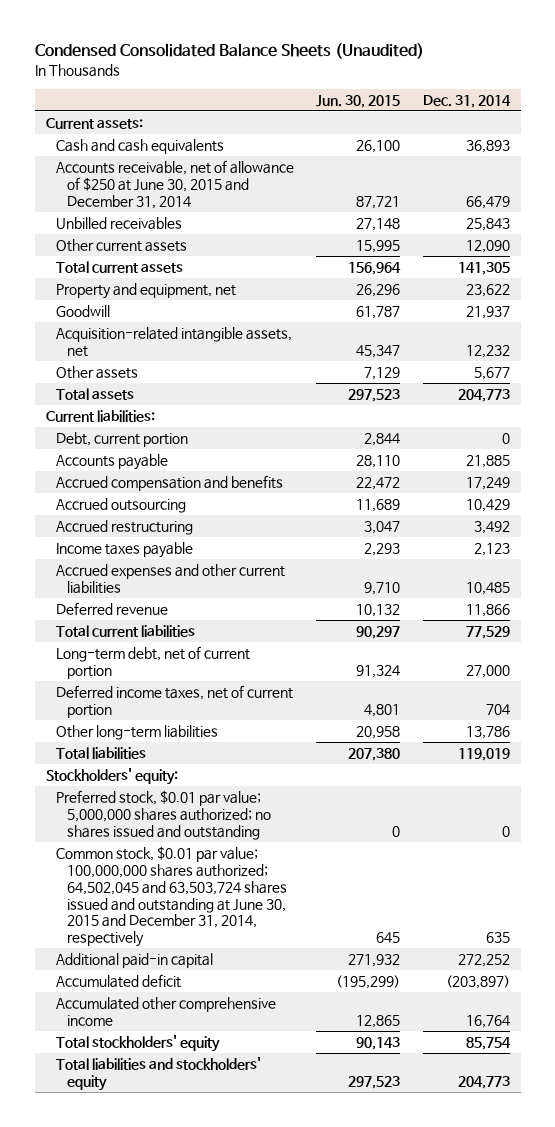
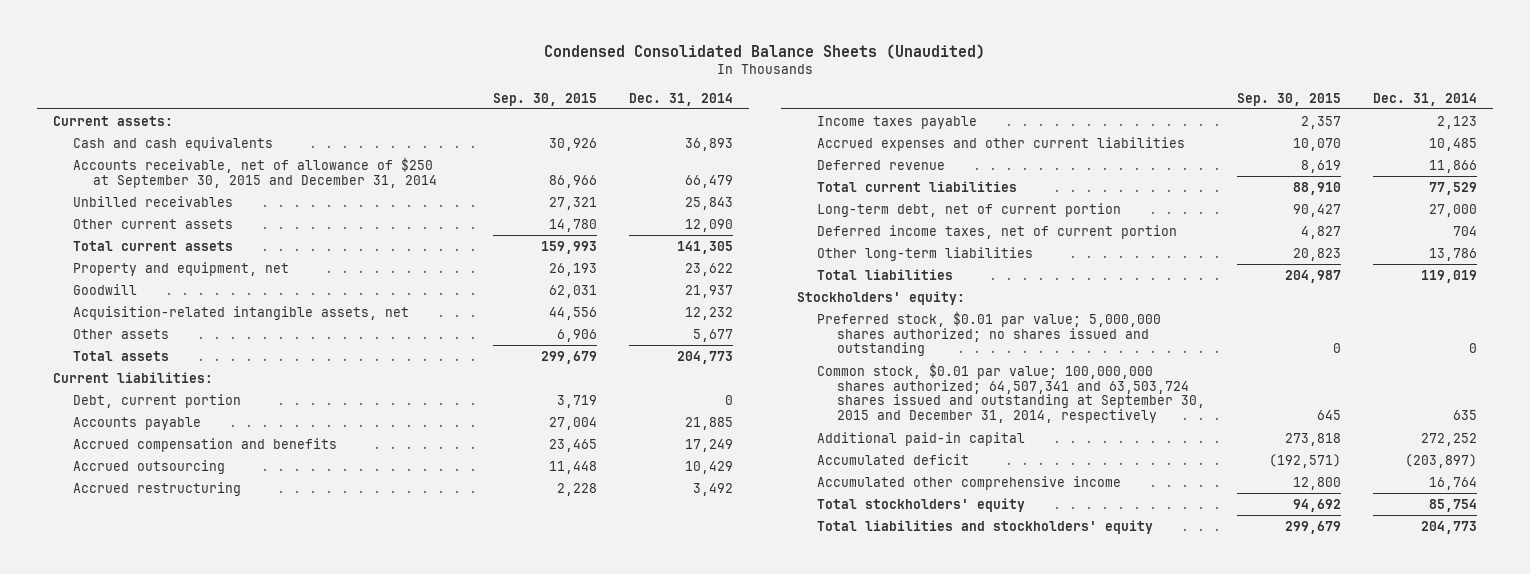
[316,94,401,108] Jun. 30, 2015 -> none
none -> [493,92,598,106] Sep. 30, 2015
[56,159,295,209] Accounts receivable, net of allowance of $250 at June 30, 2015 and December 31, 2014 -> [73,156,438,188] Accounts receivable, net of allowance of $250 at September 30, 2015 and December 31, 2014
[56,845,287,948] Common stock, $0.01 par value; 100,000,000 shares authorized; 64,502,045 and 63,503,724 shares issued and outstanding at June 30, 2015 and December 31, 2014, respectively -> [816,362,1206,424] Common stock, $0.01 par value; 100,000,000 shares authorized; 64,507,341 and 63,503,724 shares issued and outstanding at September 30, 2015 and December 31, 2014, respectively

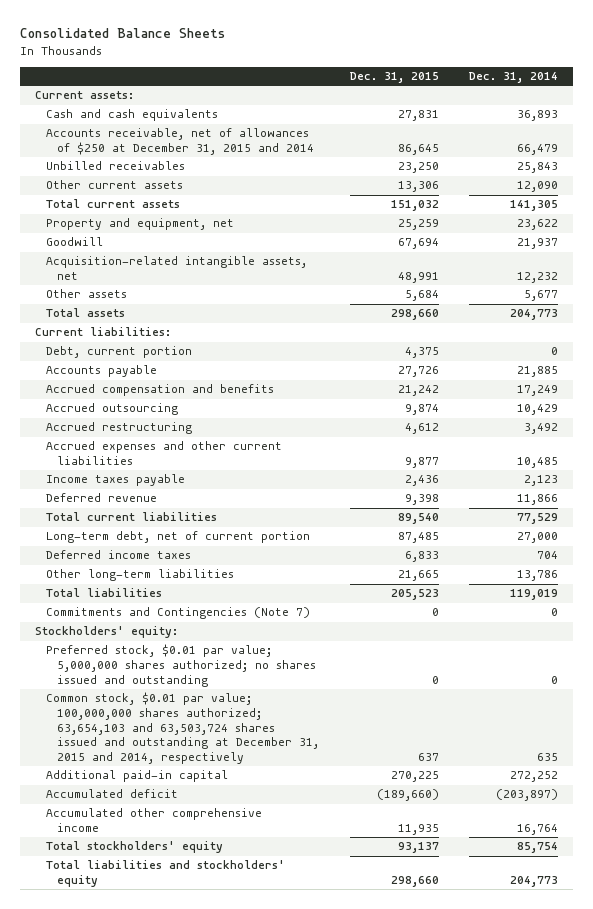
[543,43,985,59] Condensed Consolidated Balance Sheets (Unaudited) -> [19,28,225,39] Consolidated Balance Sheets
[493,92,598,106] Sep. 30, 2015 -> none
none -> [349,71,439,83] Dec. 31, 2015
[73,156,438,188] Accounts receivable, net of allowance of $250 at September 30, 2015 and December 31, 2014 -> [46,128,315,156] Accounts receivable, net of allowances of $250 at December 31, 2015 and 2014
[816,115,977,129] Income taxes payable -> [46,474,186,487] Income taxes payable
[816,224,1177,239] Deferred income taxes, net of current portion -> [46,550,192,560] Deferred income taxes
none -> [46,607,311,620] Commitments and Contingencies (Note 7)
[816,362,1206,424] Common stock, $0.01 par value; 100,000,000 shares authorized; 64,507,341 and 63,503,724 shares issued and outstanding at September 30, 2015 and December 31, 2014, respectively -> [46,692,320,764] Common stock, $0.01 par value; 100,000,000 shares authorized; 63,654,103 and 63,503,724 shares issued and outstanding at December 31, 2015 and 2014, respectively

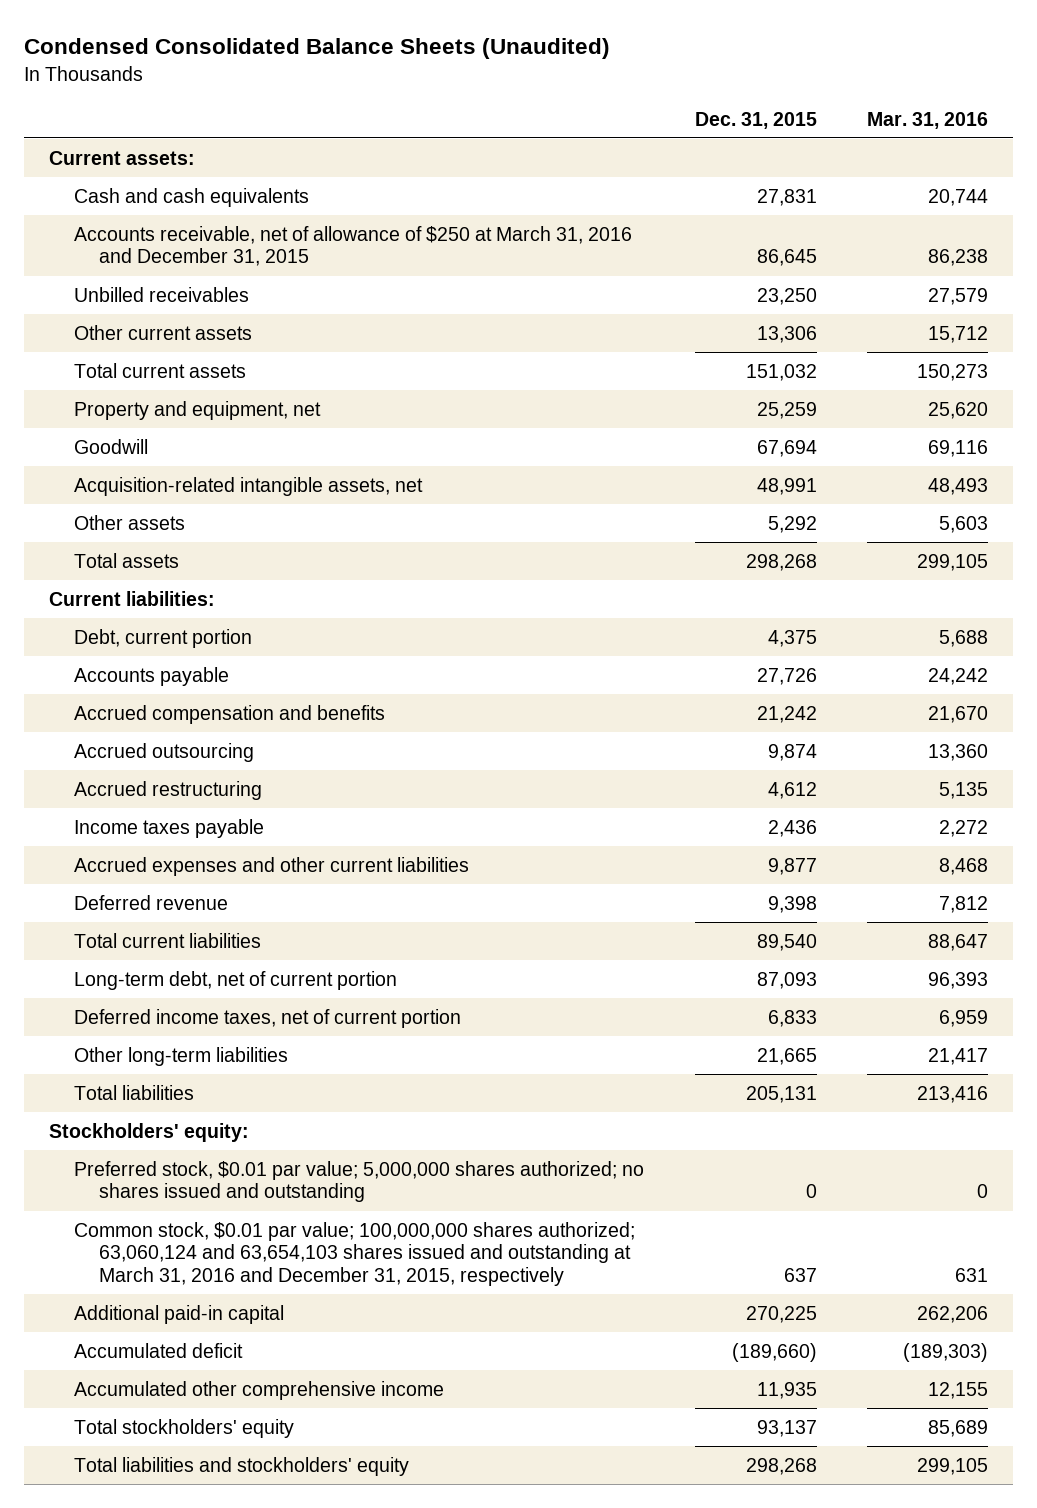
[19,28,225,39] Consolidated Balance Sheets -> [24,38,611,60] Condensed Consolidated Balance Sheets (Unaudited)
[468,71,558,83] Dec. 31, 2014 -> none
none -> [866,111,988,129] Mar. 31, 2016
[46,128,315,156] Accounts receivable, net of allowances of $250 at December 31, 2015 and 2014 -> [74,225,633,267] Accounts receivable, net of allowance of $250 at March 31, 2016 and December 31, 2015
[404,290,439,302] 5,684 -> [767,515,817,533] 5,292
[390,309,439,321] 298,660 -> [745,553,817,571] 298,268
[46,441,283,466] Accrued expenses and other current liabilities -> [74,856,470,876] Accrued expenses and other current liabilities
[397,532,439,544] 87,485 -> [756,971,817,989] 87,093
[46,550,192,560] Deferred income taxes -> [74,1008,462,1028] Deferred income taxes, net of current portion
[46,607,311,620] Commitments and Contingencies (Note 7) -> none
[390,589,439,601] 205,523 -> [745,1085,817,1103] 205,131
[46,692,320,764] Common stock, $0.01 par value; 100,000,000 shares authorized; 63,654,103 and 63,503,724 shares issued and outstanding at December 31, 2015 and 2014, respectively -> [74,1221,636,1287] Common stock, $0.01 par value; 100,000,000 shares authorized; 63,060,124 and 63,654,103 shares issued and outstanding at March 31, 2016 and December 31, 2015, respectively
[390,876,439,888] 298,660 -> [745,1457,817,1475] 298,268

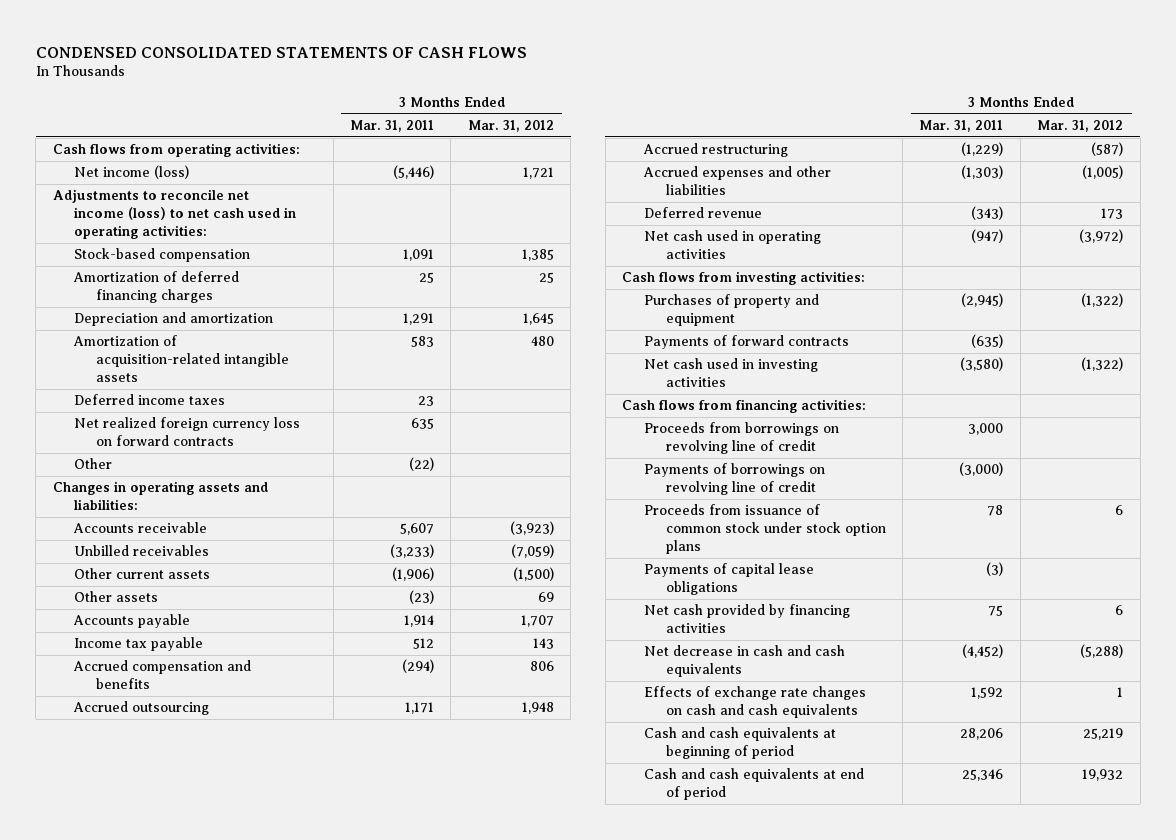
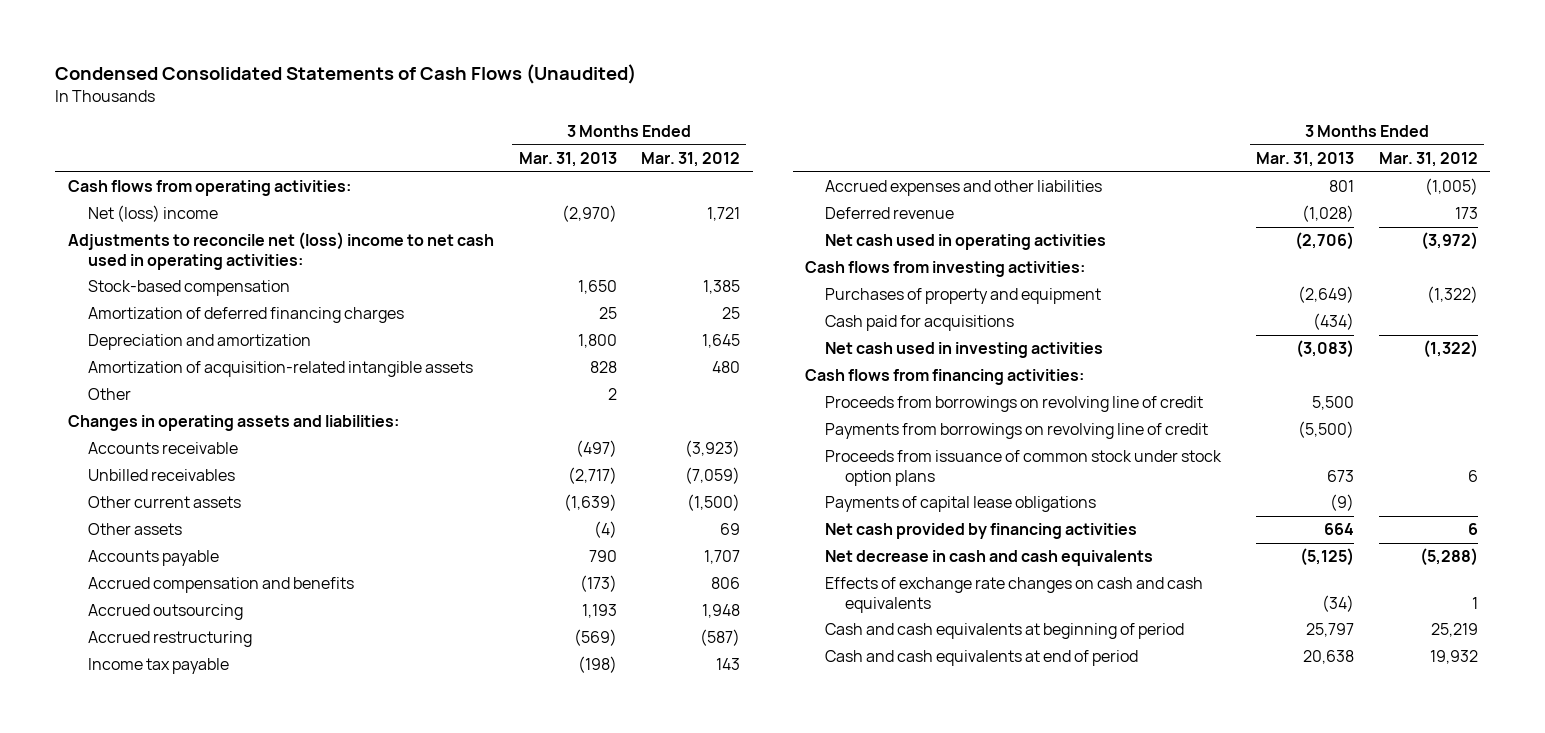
[35,46,527,58] CONDENSED CONSOLIDATED STATEMENTS OF CASH FLOWS -> [55,64,637,85] Condensed Consolidated Statements of Cash Flows (Unaudited)
[349,120,434,133] Mar. 31, 2011 -> none
none -> [518,152,617,168] Mar. 31, 2013
[74,165,190,180] Net income (loss) -> [87,205,218,223] Net (loss) income
[52,189,297,240] Adjustments to reconcile net income (loss) to net cash used in operating activities: -> [67,232,494,270] Adjustments to reconcile net (loss) income to net cash used in operating activities:
[74,394,226,406] Deferred income taxes -> none
[74,417,301,447] Net realized foreign currency loss on forward contracts -> none
[74,637,204,652] Income tax payable -> [87,658,229,675] Income tax payable
[643,335,849,350] Payments of forward contracts -> none
none -> [825,315,1015,332] Cash paid for acquisitions
[643,463,825,496] Payments of borrowings on revolving line of credit -> [825,423,1209,440] Payments from borrowings on revolving line of credit

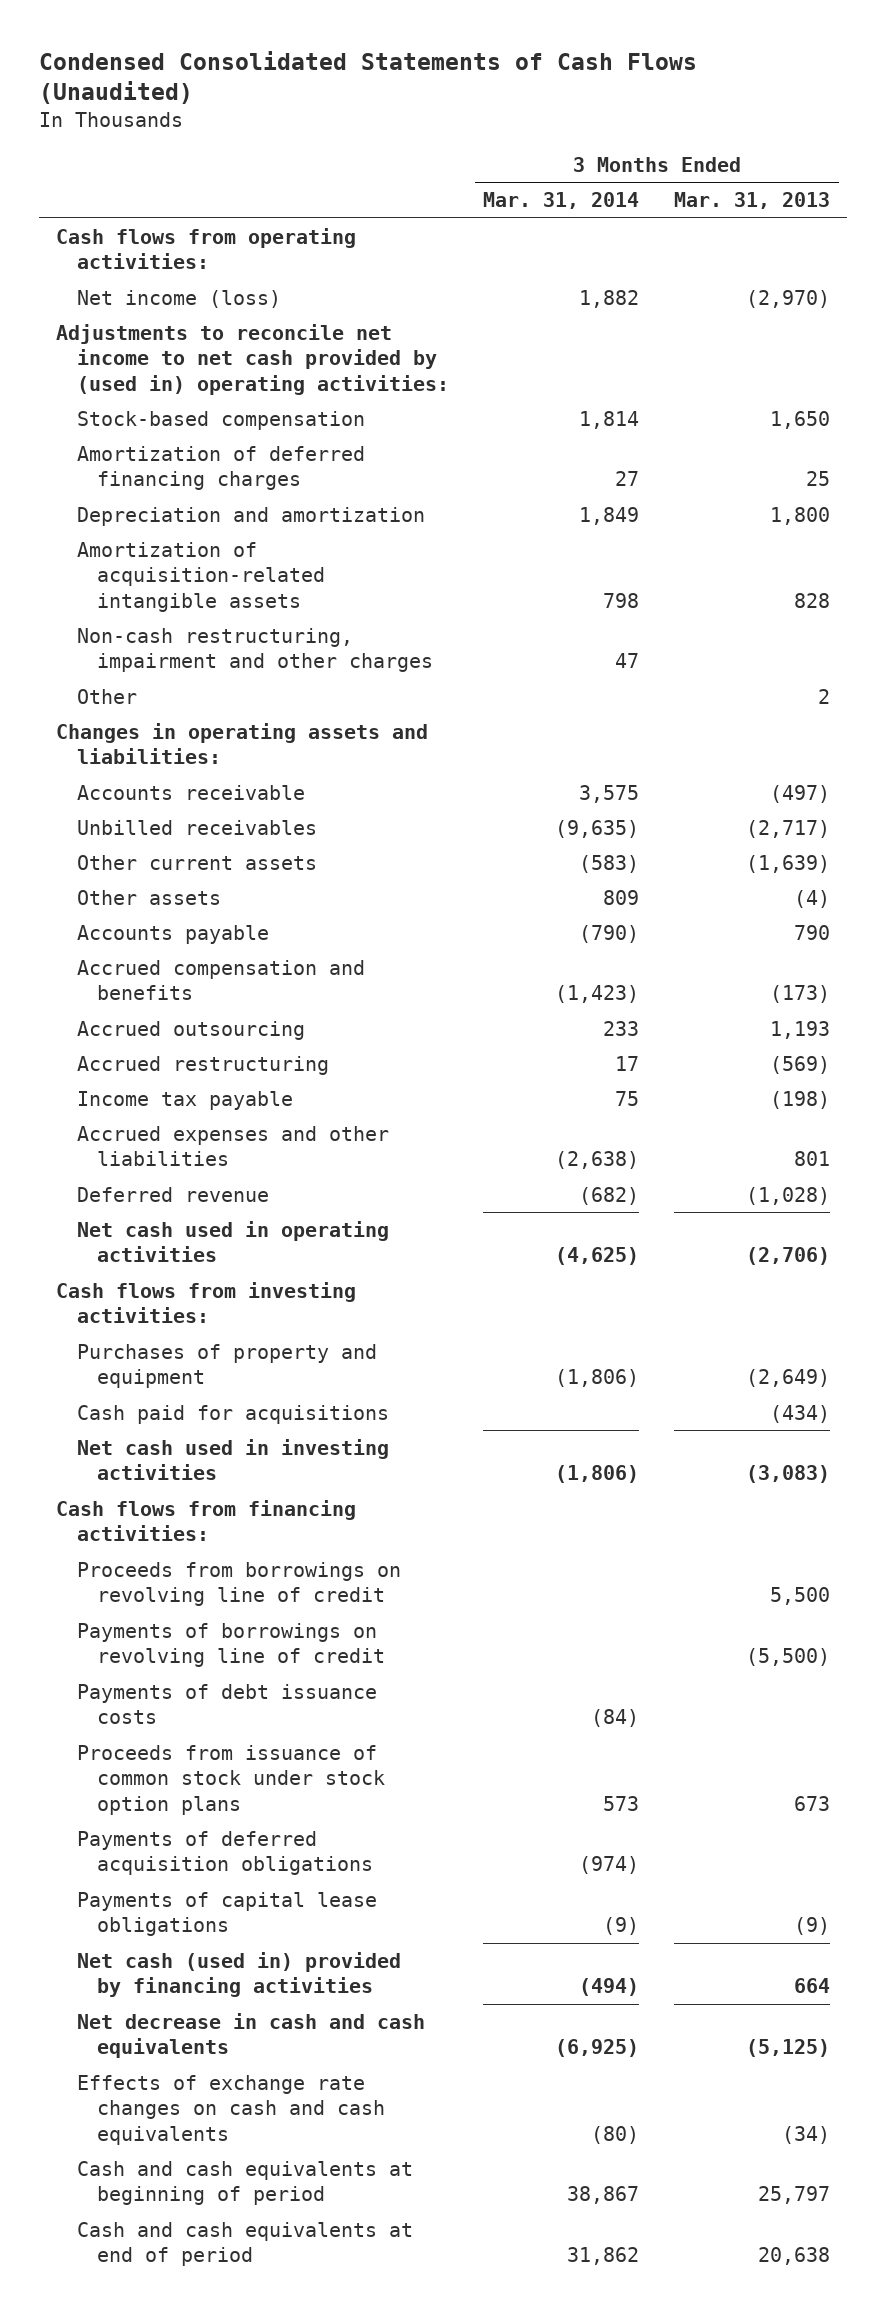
[641,152,741,168] Mar. 31, 2012 -> none
none -> [483,192,640,210] Mar. 31, 2014
[87,205,218,223] Net (loss) income -> [76,289,281,308] Net income (loss)
[67,232,494,270] Adjustments to reconcile net (loss) income to net cash used in operating activities: -> [55,323,449,395] Adjustments to reconcile net income to net cash provided by (used in) operating activities:
none -> [76,627,434,673] Non-cash restructuring, impairment and other charges
[825,423,1209,440] Payments from borrowings on revolving line of credit -> [76,1622,386,1668] Payments of borrowings on revolving line of credit
none -> [76,1683,377,1725] Payments of debt issuance costs
none -> [76,1830,374,1876] Payments of deferred acquisition obligations
[825,523,1138,540] Net cash provided by financing activities -> [76,1951,401,1998] Net cash (used in) provided by financing activities

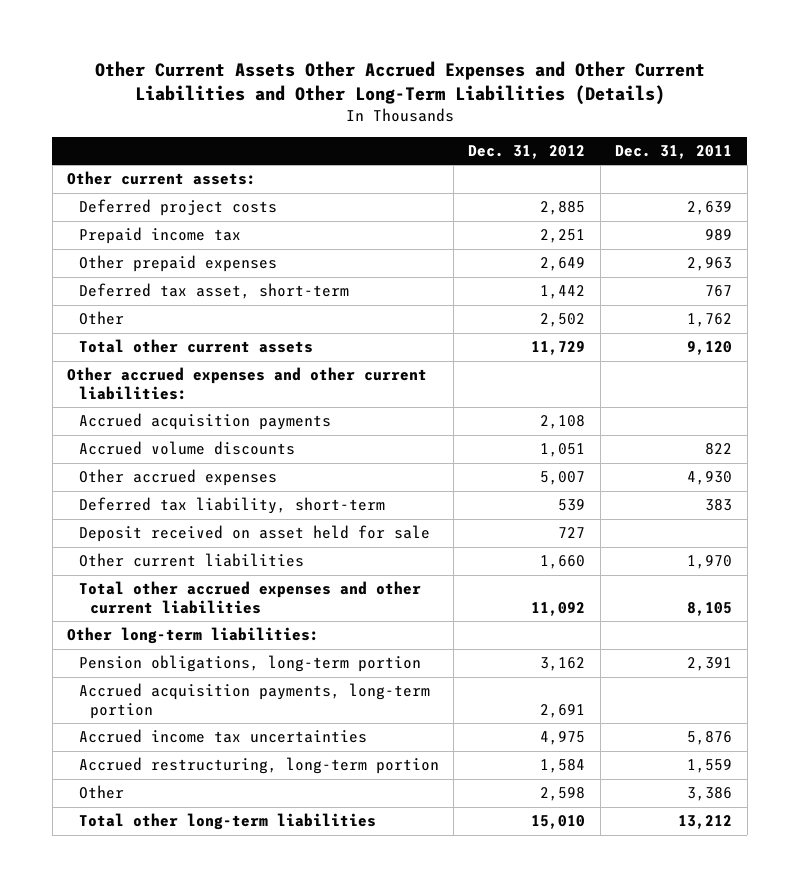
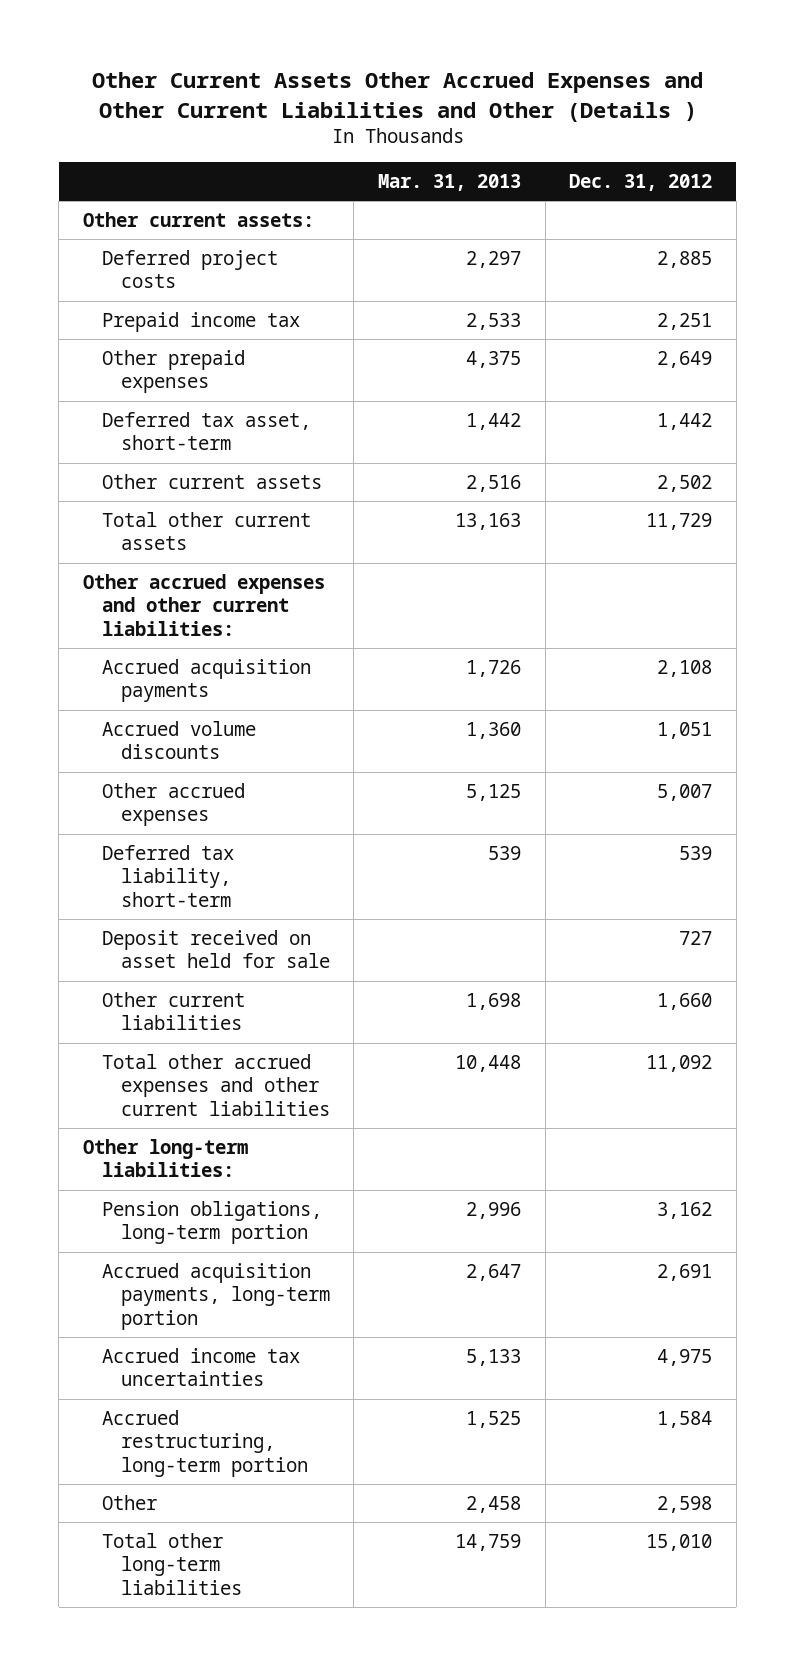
[94,61,705,106] Other Current Assets Other Accrued Expenses and Other Current Liabilities and Other Long-Term Liabilities (Details) -> [91,72,703,122] Other Current Assets Other Accrued Expenses and Other Current Liabilities and Other (Details )
[615,145,733,160] Dec. 31, 2011 -> none
none -> [378,174,522,192] Mar. 31, 2013
[78,311,124,326] Other -> [101,473,322,489] Other current assets

